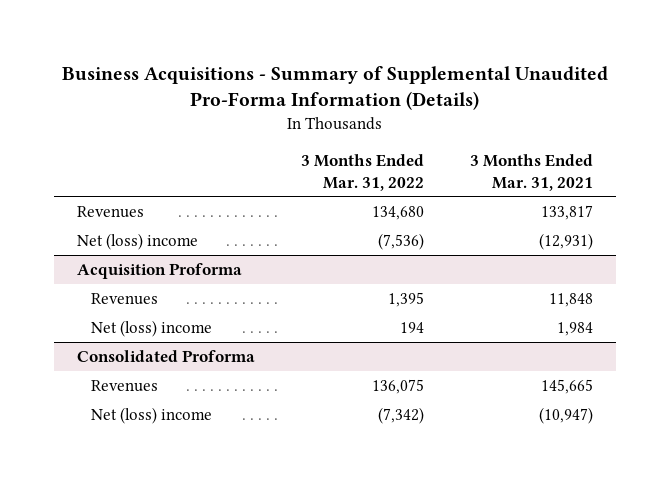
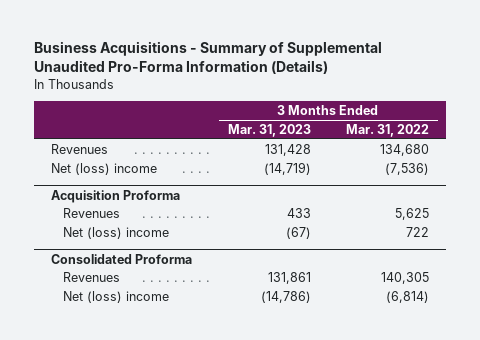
[469,153,593,191] 3 Months Ended Mar. 31, 2021 -> none
none -> [227,123,311,137] Mar. 31, 2023
[387,291,424,307] 1,395 -> [394,207,429,220] 5,625
[399,321,424,333] 194 -> [405,226,429,237] 722
[371,378,424,394] 136,075 -> [380,271,429,284] 140,305
[377,406,424,424] (7,342) -> [385,290,429,303] (6,814)

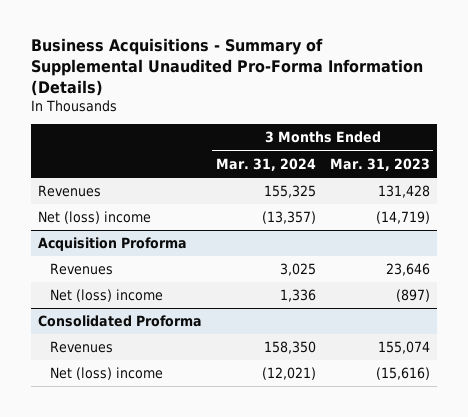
[345,123,429,137] Mar. 31, 2022 -> none
none -> [215,157,316,171] Mar. 31, 2024
[286,207,311,218] 433 -> [385,263,430,277] 23,646
[285,226,311,239] (67) -> [395,289,430,303] (897)
[267,271,311,284] 131,861 -> [377,341,430,355] 155,074
[260,290,311,303] (14,786) -> [375,367,430,381] (15,616)

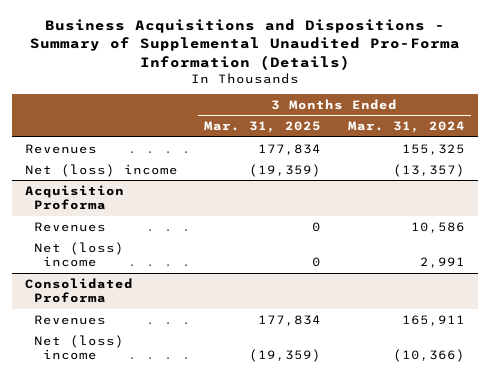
[30,38,423,96] Business Acquisitions - Summary of Supplemental Unaudited Pro-Forma Information (Details) -> [29,18,460,70] Business Acquisitions and Dispositions - Summary of Supplemental Unaudited Pro-Forma Information (Details)
[329,157,430,171] Mar. 31, 2023 -> none
none -> [204,121,322,134] Mar. 31, 2025
[279,263,316,277] 3,025 -> [410,221,465,233] 10,586
[279,289,316,303] 1,336 -> [419,257,465,269] 2,991
[263,341,316,355] 158,350 -> [401,314,465,326] 165,911
[261,367,316,381] (12,021) -> [392,349,465,363] (10,366)

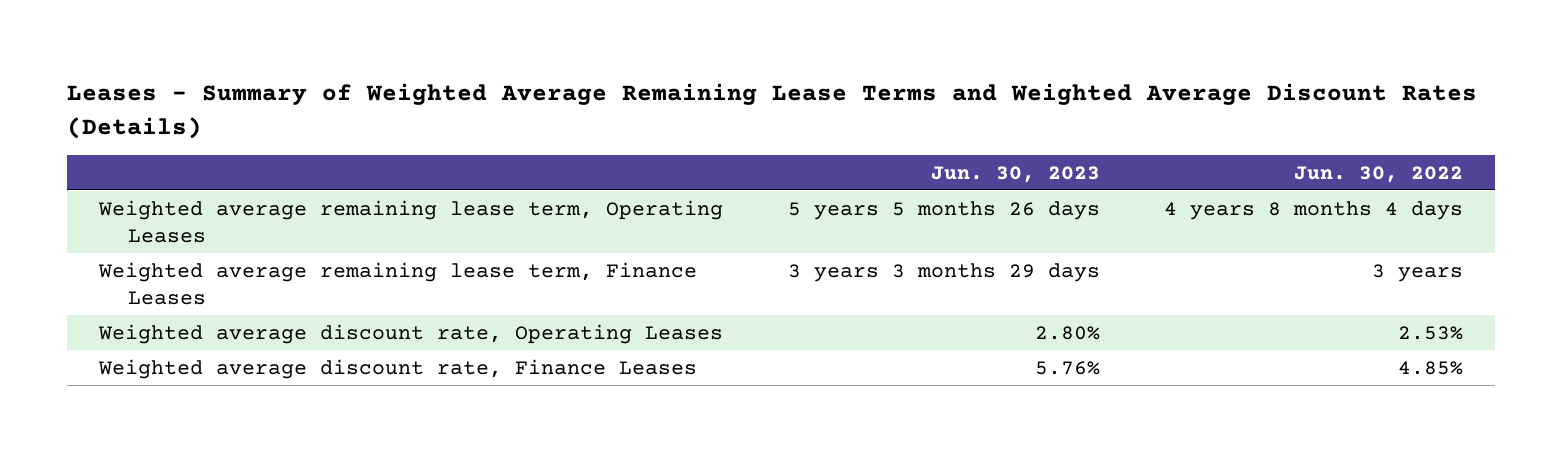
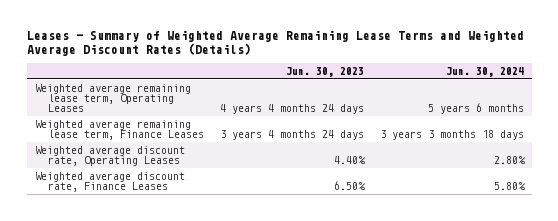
[1293,165,1463,183] Jun. 30, 2022 -> none
none -> [445,66,524,77] Jun. 30, 2024
[787,200,1100,220] 5 years 5 months 26 days -> [219,104,364,115] 4 years 4 months 24 days
[787,262,1100,282] 3 years 3 months 29 days -> [219,130,364,141] 3 years 4 months 24 days
[1034,325,1100,340] 2.80% -> [333,156,366,165] 4.40%
[1034,360,1100,375] 5.76% -> [333,181,366,191] 6.50%

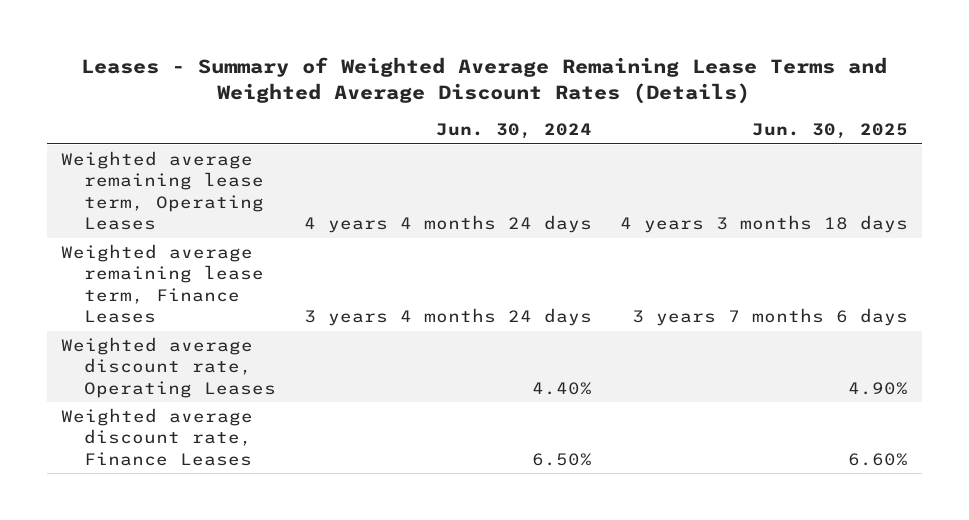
[285,66,364,77] Jun. 30, 2023 -> none
none -> [752,123,909,140] Jun. 30, 2025
[427,103,524,115] 5 years 6 months -> [304,215,593,234] 4 years 4 months 24 days
[379,130,524,141] 3 years 3 months 18 days -> [304,308,593,327] 3 years 4 months 24 days
[493,156,526,165] 2.80% -> [532,381,593,395] 4.40%
[493,182,526,191] 5.80% -> [532,452,593,466] 6.50%

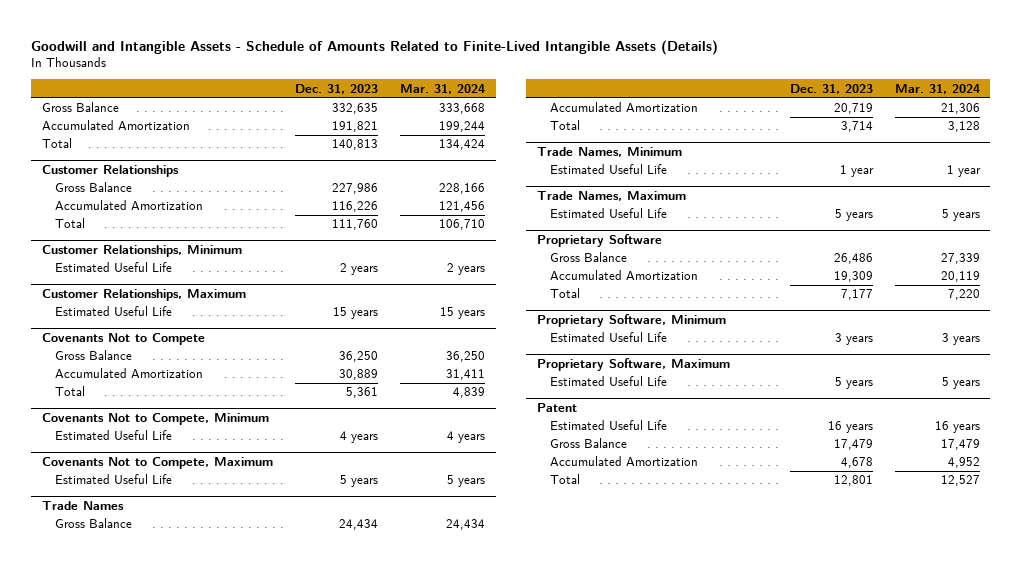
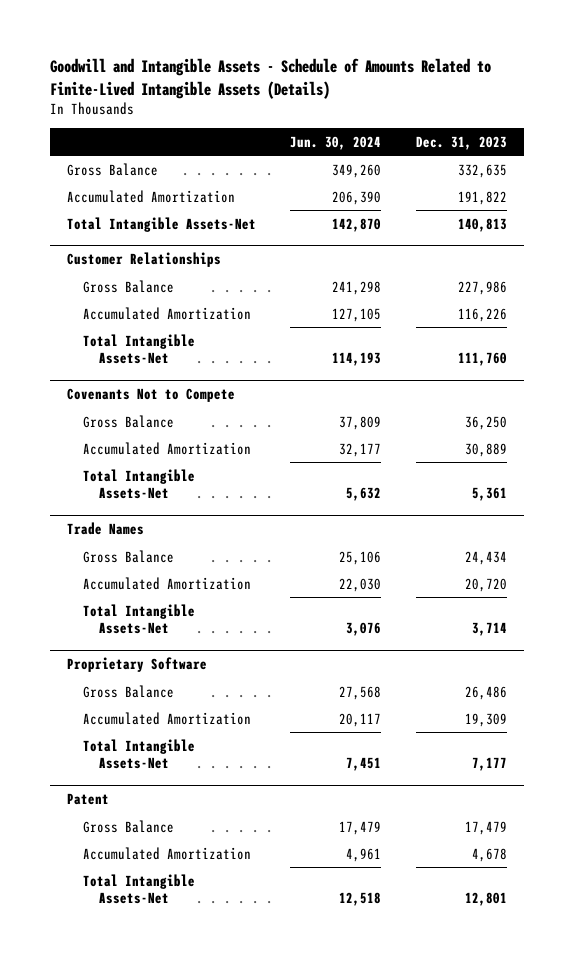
[399,83,485,94] Mar. 31, 2024 -> none
none -> [290,135,382,150] Jun. 30, 2024
[332,121,379,133] 191,821 -> [457,190,507,205] 191,822
[42,138,73,149] Total -> [67,216,257,232] Total Intangible Assets-Net
[42,244,243,257] Customer Relationships, Minimum -> none
[55,262,173,273] Estimated Useful Life -> none
[42,288,247,301] Customer Relationships, Maximum -> none
[55,306,173,317] Estimated Useful Life -> none
[55,218,86,229] Total -> [83,333,196,365] Total Intangible Assets-Net
[42,412,270,425] Covenants Not to Compete, Minimum -> none
[55,430,173,441] Estimated Useful Life -> none
[42,456,274,469] Covenants Not to Compete, Maximum -> none
[55,474,173,485] Estimated Useful Life -> none
[55,386,86,397] Total -> [83,468,196,500] Total Intangible Assets-Net
[537,146,683,157] Trade Names, Minimum -> none
[549,164,667,175] Estimated Useful Life -> none
[537,190,687,201] Trade Names, Maximum -> none
[549,208,667,219] Estimated Useful Life -> none
[833,103,873,115] 20,719 -> [464,577,507,592] 20,720
[549,120,580,131] Total -> [83,603,196,635] Total Intangible Assets-Net
[537,313,727,327] Proprietary Software, Minimum -> none
[549,332,667,343] Estimated Useful Life -> none
[537,357,731,371] Proprietary Software, Maximum -> none
[549,376,667,387] Estimated Useful Life -> none
[549,288,580,299] Total -> [83,738,196,770] Total Intangible Assets-Net
[549,420,667,431] Estimated Useful Life -> none
[549,474,580,485] Total -> [83,873,196,905] Total Intangible Assets-Net

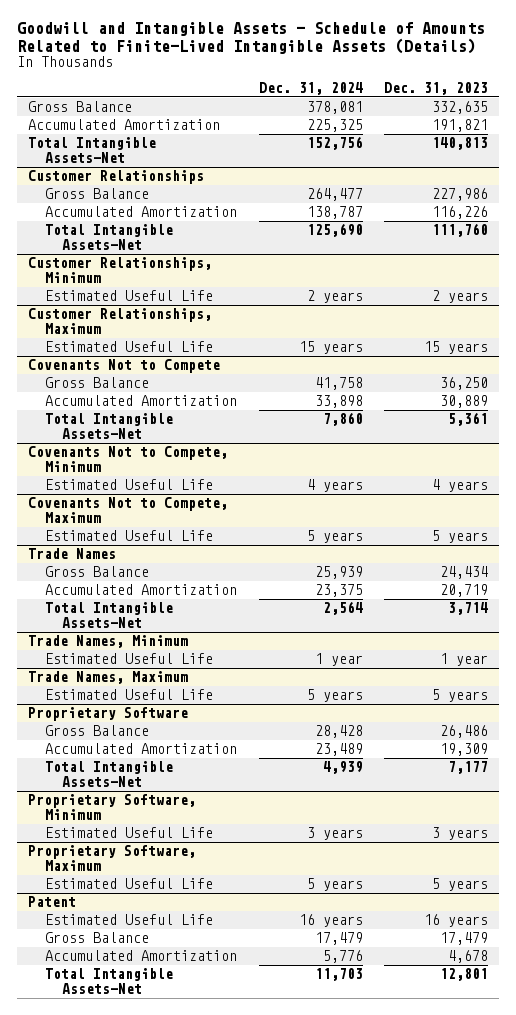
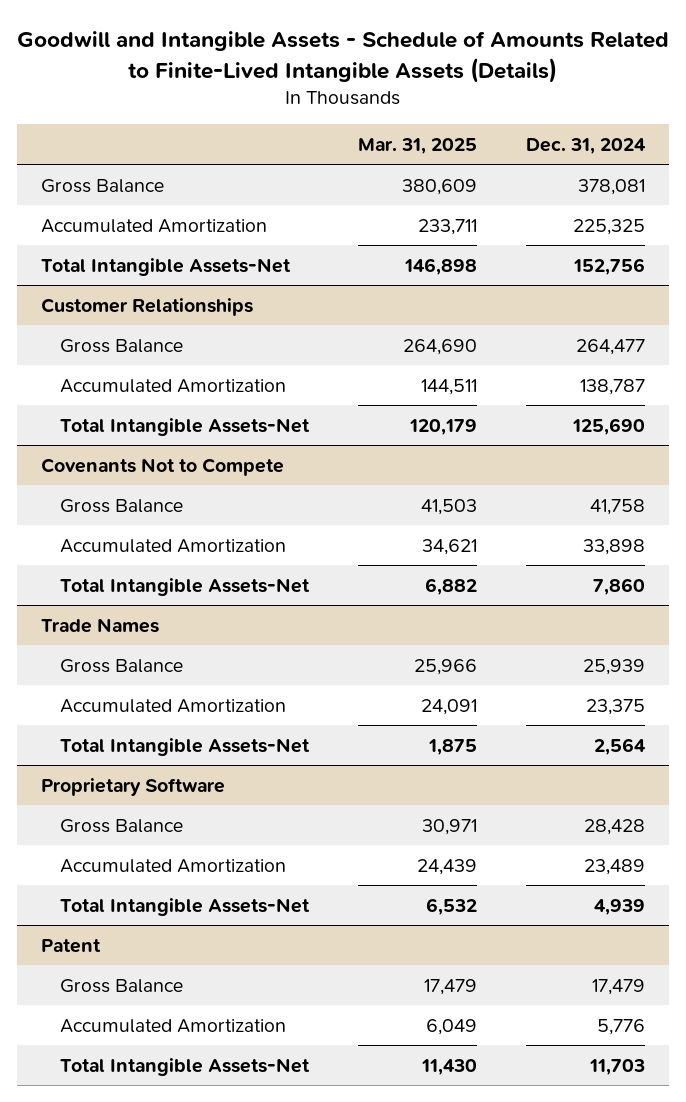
[384,81,489,95] Dec. 31, 2023 -> none
none -> [358,137,478,154] Mar. 31, 2025
[27,257,212,283] Customer Relationships, Minimum -> none
[44,290,213,302] Estimated Useful Life -> none
[27,308,212,334] Customer Relationships, Maximum -> none
[44,341,213,353] Estimated Useful Life -> none
[27,446,228,472] Covenants Not to Compete, Minimum -> none
[44,479,213,491] Estimated Useful Life -> none
[27,497,228,523] Covenants Not to Compete, Maximum -> none
[44,530,213,542] Estimated Useful Life -> none
[27,635,188,649] Trade Names, Minimum -> none
[44,653,213,665] Estimated Useful Life -> none
[27,671,188,685] Trade Names, Maximum -> none
[44,689,213,701] Estimated Useful Life -> none
[27,794,196,820] Proprietary Software, Minimum -> none
[44,827,213,839] Estimated Useful Life -> none
[27,845,196,871] Proprietary Software, Maximum -> none
[44,878,213,890] Estimated Useful Life -> none
[44,914,213,926] Estimated Useful Life -> none

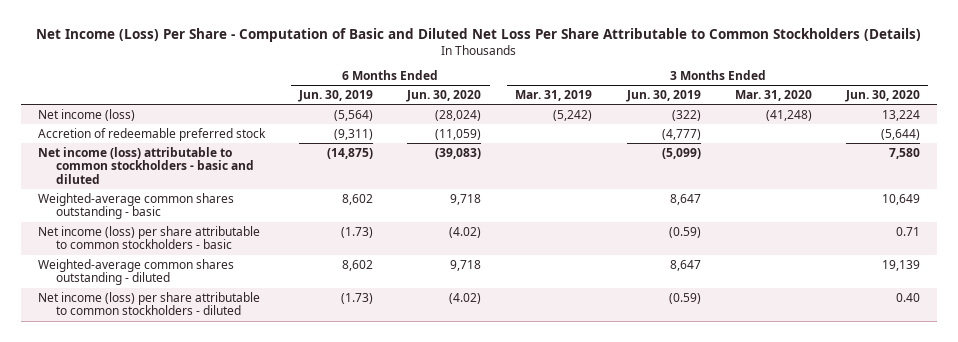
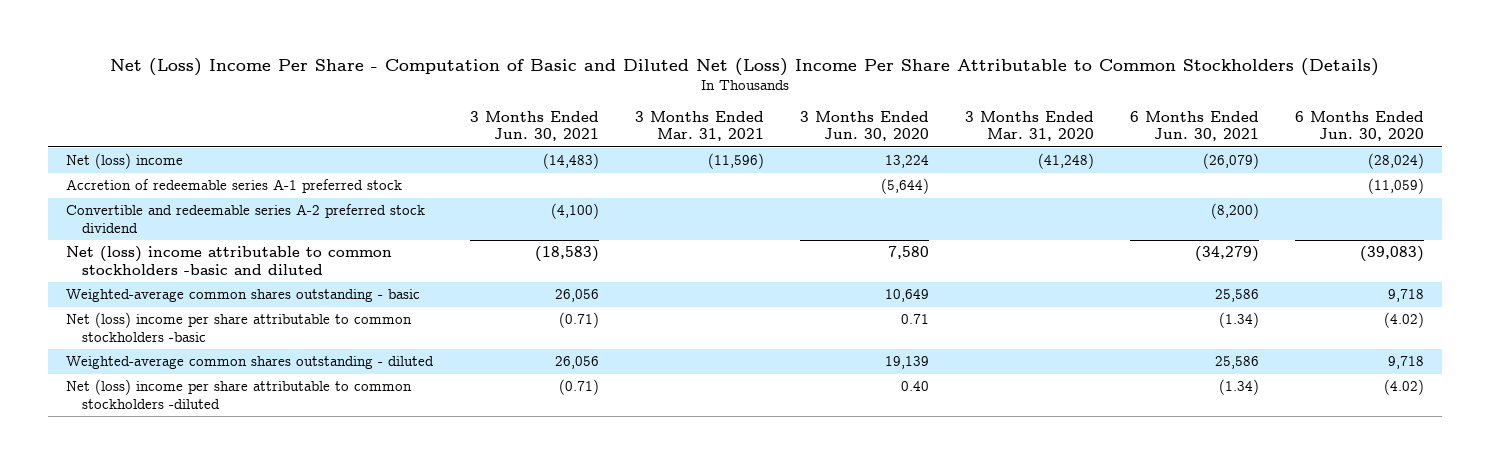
[35,28,921,43] Net Income (Loss) Per Share - Computation of Basic and Diluted Net Loss Per Share Attributable to Common Stockholders (Details) -> [110,57,1380,76] Net (Loss) Income Per Share - Computation of Basic and Diluted Net (Loss) Income Per Share Attributable to Common Stockholders (Details)
[298,90,374,103] Jun. 30, 2019 -> none
[515,90,593,102] Mar. 31, 2019 -> none
[625,90,701,103] Jun. 30, 2019 -> none
none -> [469,110,599,142] 3 Months Ended Jun. 30, 2021
none -> [634,110,764,142] 3 Months Ended Mar. 31, 2021
none -> [1130,110,1260,142] 6 Months Ended Jun. 30, 2021
[38,108,136,121] Net income (loss) -> [66,153,184,170] Net (loss) income
[38,127,267,141] Accretion of redeemable preferred stock -> [66,179,403,194] Accretion of redeemable series A-1 preferred stock
none -> [66,204,426,233] Convertible and redeemable series A-2 preferred stock dividend
[38,146,254,185] Net income (loss) attributable to common stockholders - basic and diluted -> [66,246,393,275] Net (loss) income attributable to common stockholders -basic and diluted
[38,225,261,250] Net income (loss) per share attributable to common stockholders - basic -> [66,312,413,342] Net (loss) income per share attributable to common stockholders -basic
[38,291,261,316] Net income (loss) per share attributable to common stockholders - diluted -> [66,379,413,409] Net (loss) income per share attributable to common stockholders -diluted

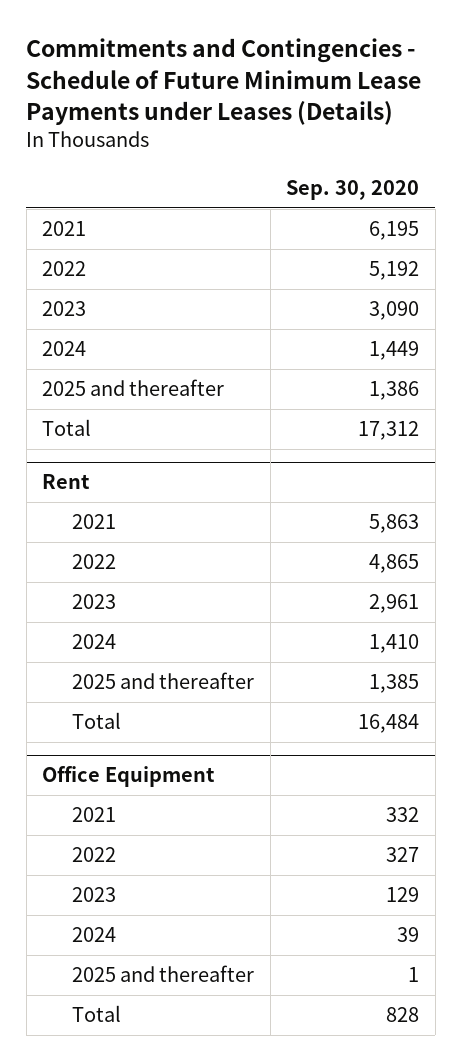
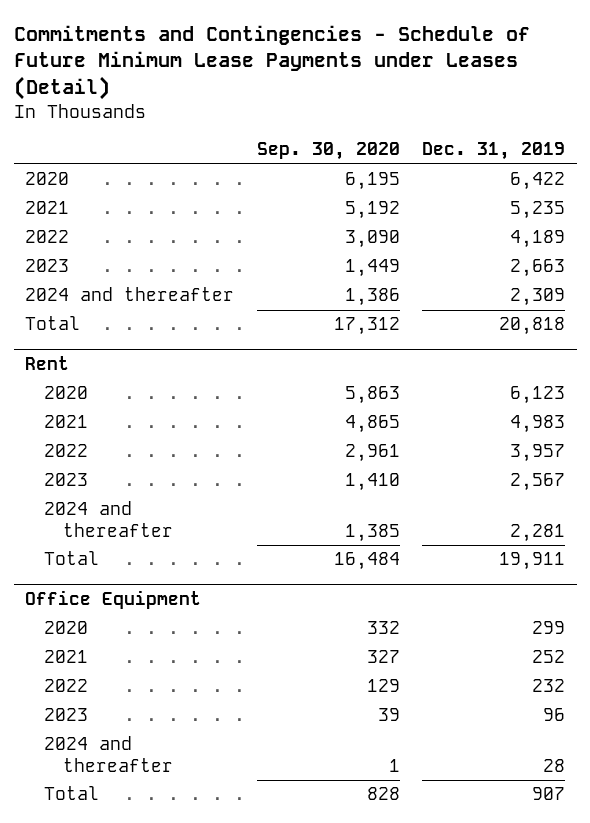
[26,38,422,126] Commitments and Contingencies - Schedule of Future Minimum Lease Payments under Leases (Details) -> [13,24,530,101] Commitments and Contingencies - Schedule of Future Minimum Lease Payments under Leases (Detail)
none -> [422,142,566,161] Dec. 31, 2019
[41,341,86,357] 2024 -> none
none -> [25,172,70,186] 2020
[369,221,420,241] 6,195 -> [344,201,400,220] 5,192
[369,261,420,281] 5,192 -> [344,230,400,249] 3,090
[369,301,420,321] 3,090 -> [344,259,400,278] 1,449
[41,379,224,397] 2025 and thereafter -> [25,287,235,302] 2024 and thereafter
[72,634,117,650] 2024 -> none
none -> [43,386,88,400] 2020
[369,514,420,534] 5,863 -> [344,415,400,434] 4,865
[369,554,420,574] 4,865 -> [344,444,400,463] 2,961
[369,594,420,614] 2,961 -> [344,473,400,492] 1,410
[72,672,255,690] 2025 and thereafter -> [43,501,173,537] 2024 and thereafter
[72,927,117,943] 2024 -> none
none -> [43,621,88,635] 2020
[386,807,420,823] 332 -> [366,650,400,664] 327
[386,847,420,863] 327 -> [366,679,400,693] 129
[386,887,420,903] 129 -> [377,708,400,722] 39
[72,965,255,983] 2025 and thereafter -> [43,736,173,772] 2024 and thereafter

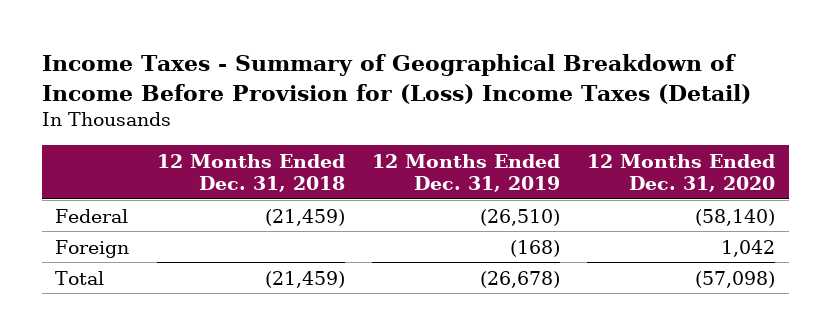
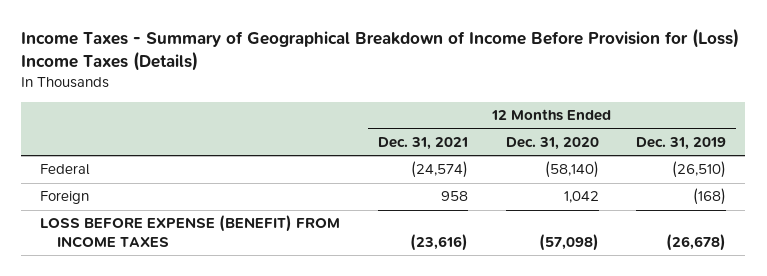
[41,54,751,104] Income Taxes - Summary of Geographical Breakdown of Income Before Provision for (Loss) Income Taxes (Detail) -> [21,28,740,72] Income Taxes - Summary of Geographical Breakdown of Income Before Provision for (Loss) Income Taxes (Details)
[156,153,345,193] 12 Months Ended Dec. 31, 2018 -> none
none -> [377,137,468,151] Dec. 31, 2021
[55,270,105,285] Total -> [40,215,341,248] LOSS BEFORE EXPENSE (BENEFIT) FROM INCOME TAXES

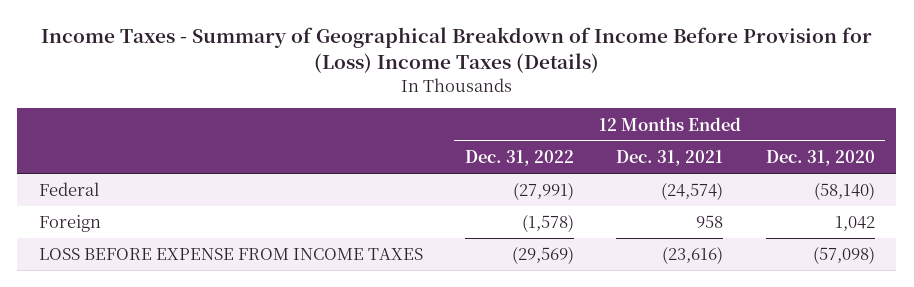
[636,137,727,151] Dec. 31, 2019 -> none
none -> [465,150,575,167] Dec. 31, 2022
[40,215,341,248] LOSS BEFORE EXPENSE (BENEFIT) FROM INCOME TAXES -> [38,248,423,261] LOSS BEFORE EXPENSE FROM INCOME TAXES

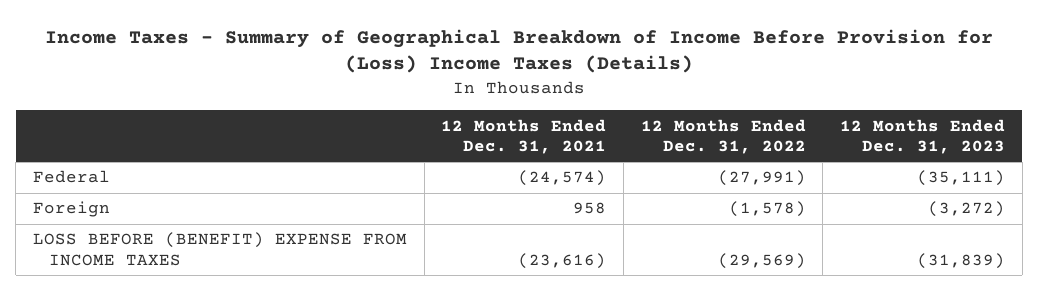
[765,150,875,167] Dec. 31, 2020 -> none
none -> [839,118,1005,154] 12 Months Ended Dec. 31, 2023
[38,248,423,261] LOSS BEFORE EXPENSE FROM INCOME TAXES -> [32,232,407,266] LOSS BEFORE (BENEFIT) EXPENSE FROM INCOME TAXES

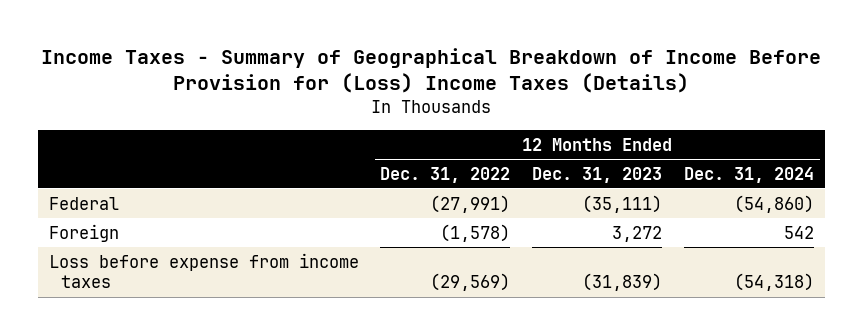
[441,118,607,154] 12 Months Ended Dec. 31, 2021 -> none
none -> [684,166,815,183] Dec. 31, 2024
[927,201,1005,218] (3,272) -> [612,225,663,242] 3,272
[32,232,407,266] LOSS BEFORE (BENEFIT) EXPENSE FROM INCOME TAXES -> [48,252,359,289] Loss before expense from income taxes

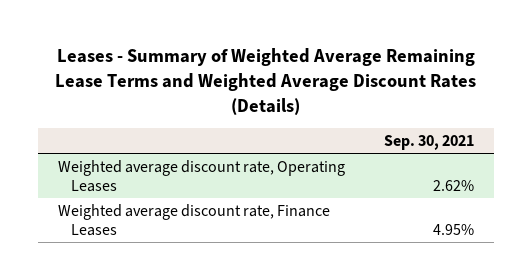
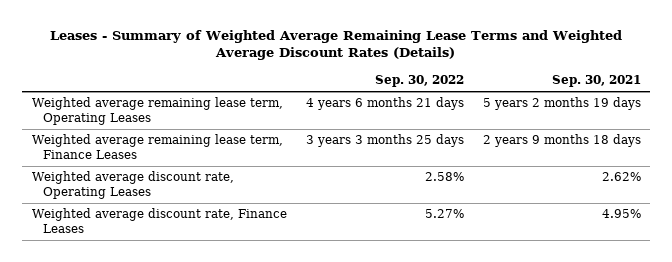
none -> [374,75,464,88] Sep. 30, 2022
none -> [31,97,283,125] Weighted average remaining lease term, Operating Leases
none -> [31,134,283,159] Weighted average remaining lease term, Finance Leases

